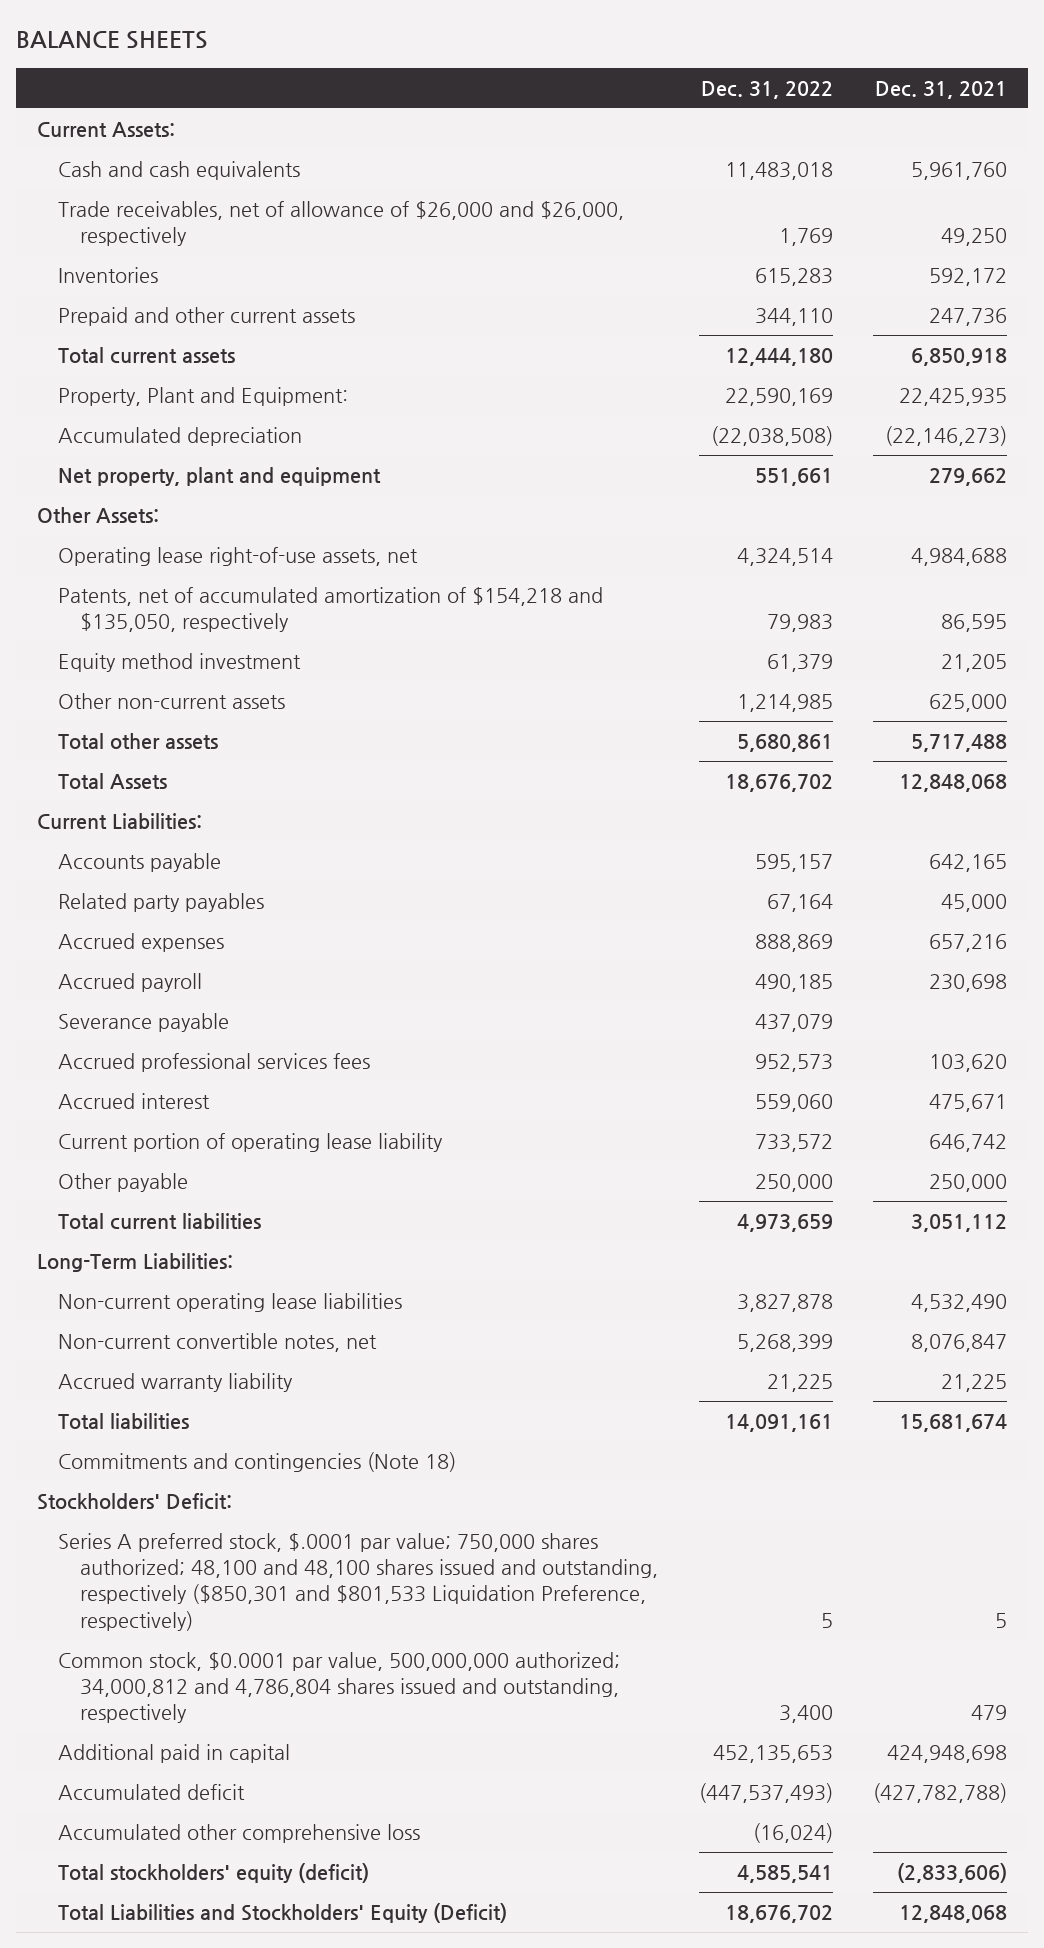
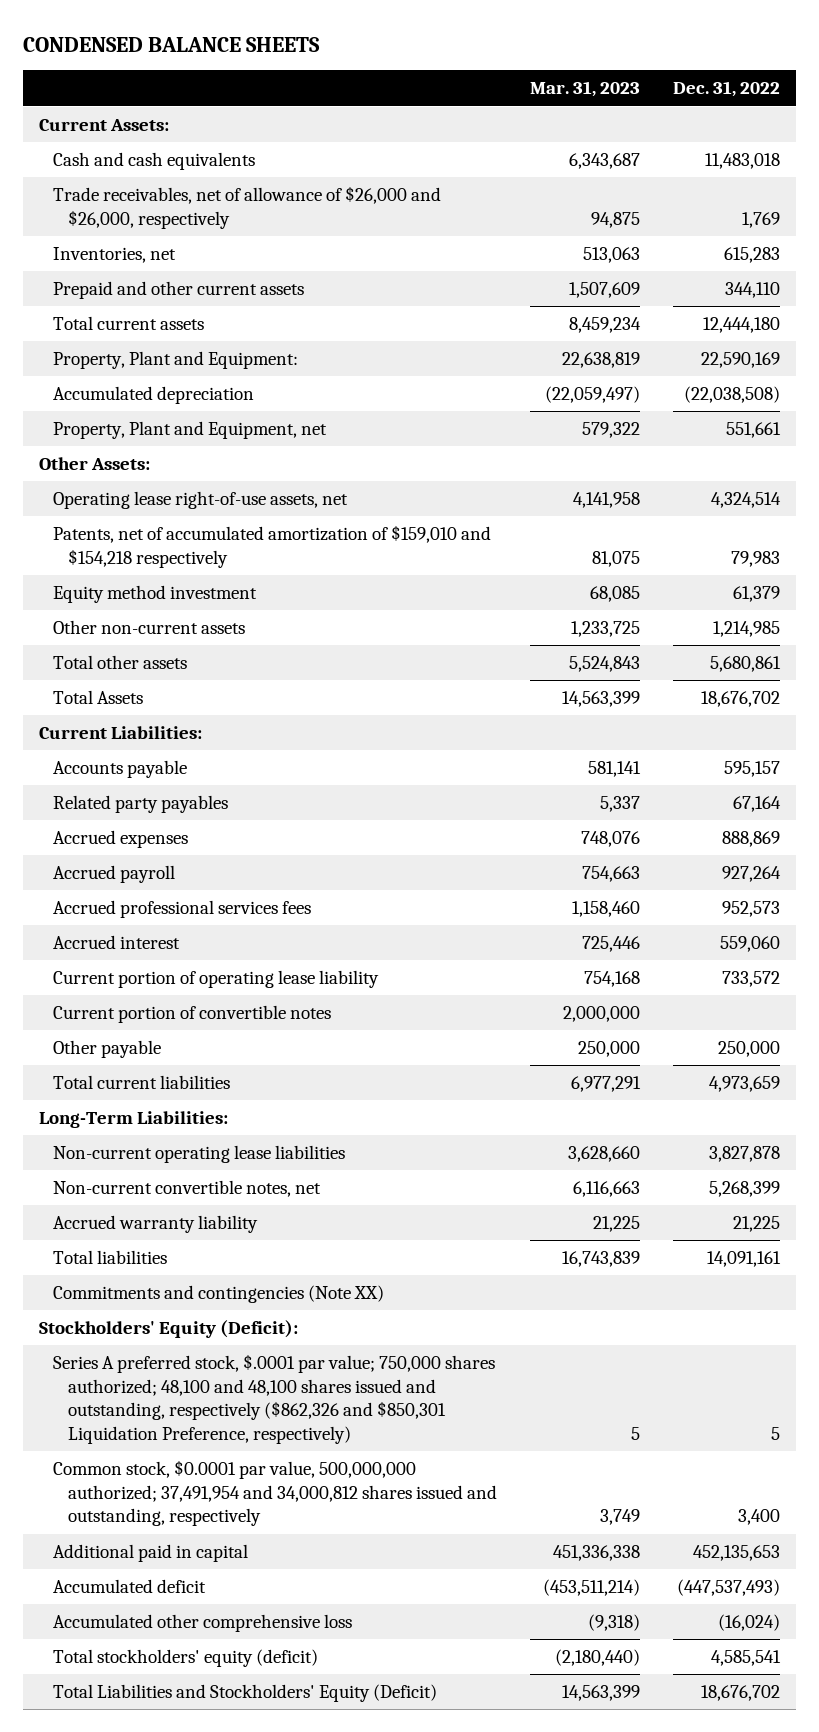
[16,31,209,50] BALANCE SHEETS -> [22,36,320,52] CONDENSED BALANCE SHEETS
[875,80,1008,99] Dec. 31, 2021 -> none
none -> [529,81,640,98] Mar. 31, 2023
[58,267,159,284] Inventories -> [53,247,177,264] Inventories, net
[58,467,382,487] Net property, plant and equipment -> [53,421,328,440] Property, Plant and Equipment, net
[58,587,604,633] Patents, net of accumulated amortization of $154,218 and $135,050, respectively -> [53,525,492,568] Patents, net of accumulated amortization of $159,010 and $154,218 respectively
[58,1013,230,1033] Severance payable -> none
[754,974,833,993] 490,185 -> [721,866,781,883] 927,264
none -> [53,1005,332,1024] Current portion of convertible notes
[58,1452,457,1473] Commitments and contingencies (Note 18) -> [53,1285,385,1304] Commitments and contingencies (Note XX)
[36,1493,232,1511] Stockholders' Deficit: -> [39,1320,299,1339] Stockholders' Equity (Deficit):
[58,1533,658,1631] Series A preferred stock, $.0001 par value; 750,000 shares authorized; 48,100 and 48,100 shares issued and outstanding, respectively ($850,301 and $801,533 Liquidation Preference, respectively) -> [53,1354,496,1444] Series A preferred stock, $.0001 par value; 750,000 shares authorized; 48,100 and 48,100 shares issued and outstanding, respectively ($862,326 and $850,301 Liquidation Preference, respectively)
[58,1652,621,1724] Common stock, $0.0001 par value, 500,000,000 authorized; 34,000,812 and 4,786,804 shares issued and outstanding, respectively -> [53,1460,497,1527] Common stock, $0.0001 par value, 500,000,000 authorized; 37,491,954 and 34,000,812 shares issued and outstanding, respectively

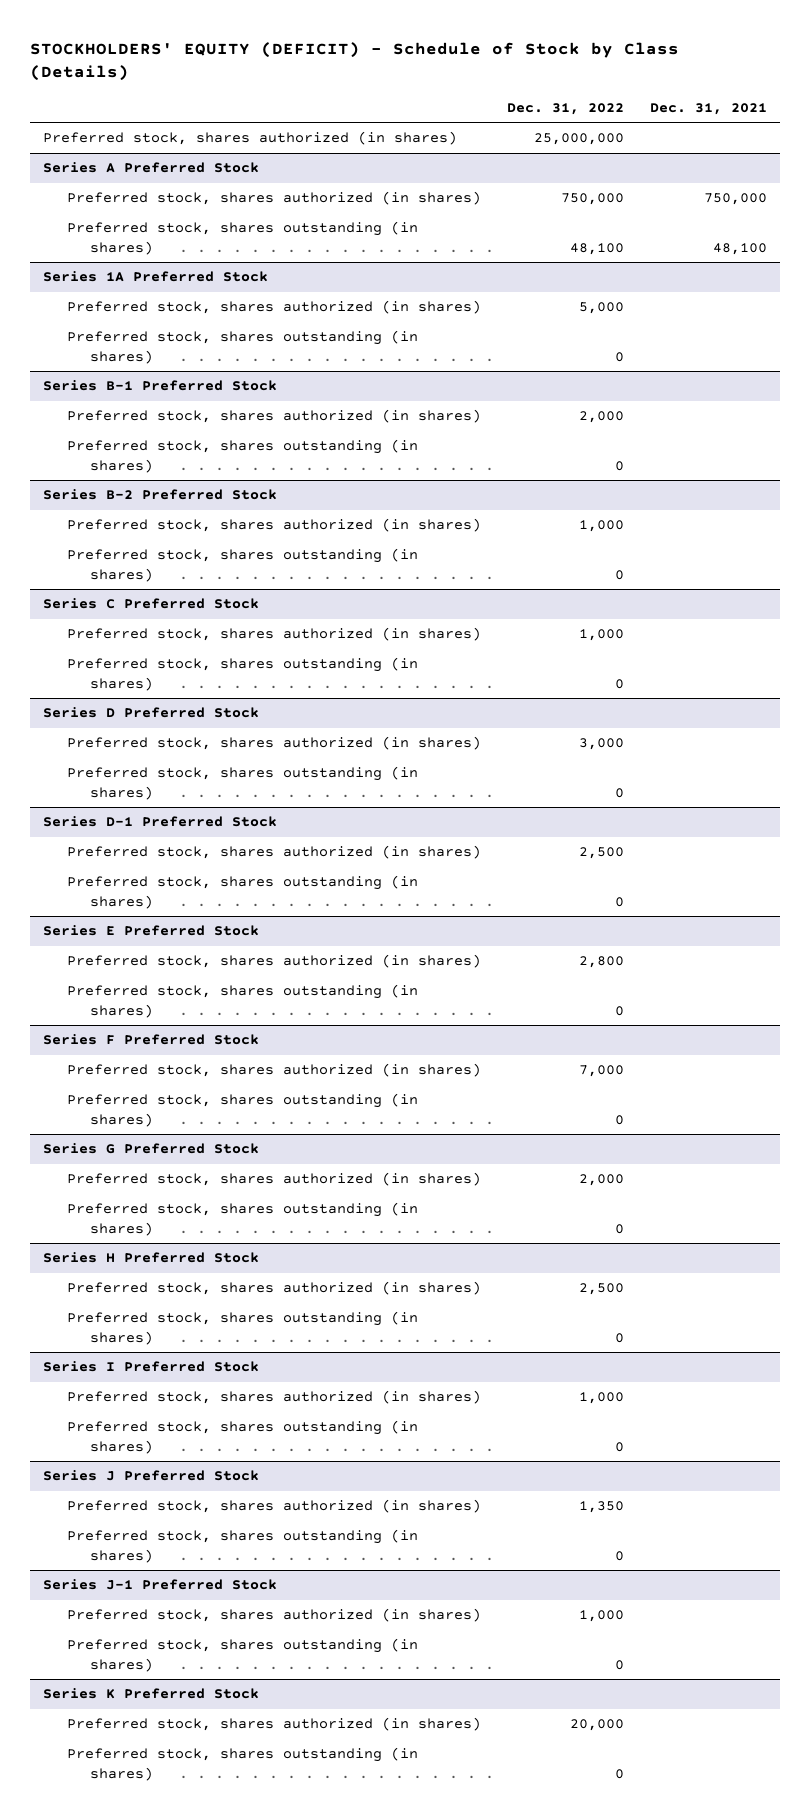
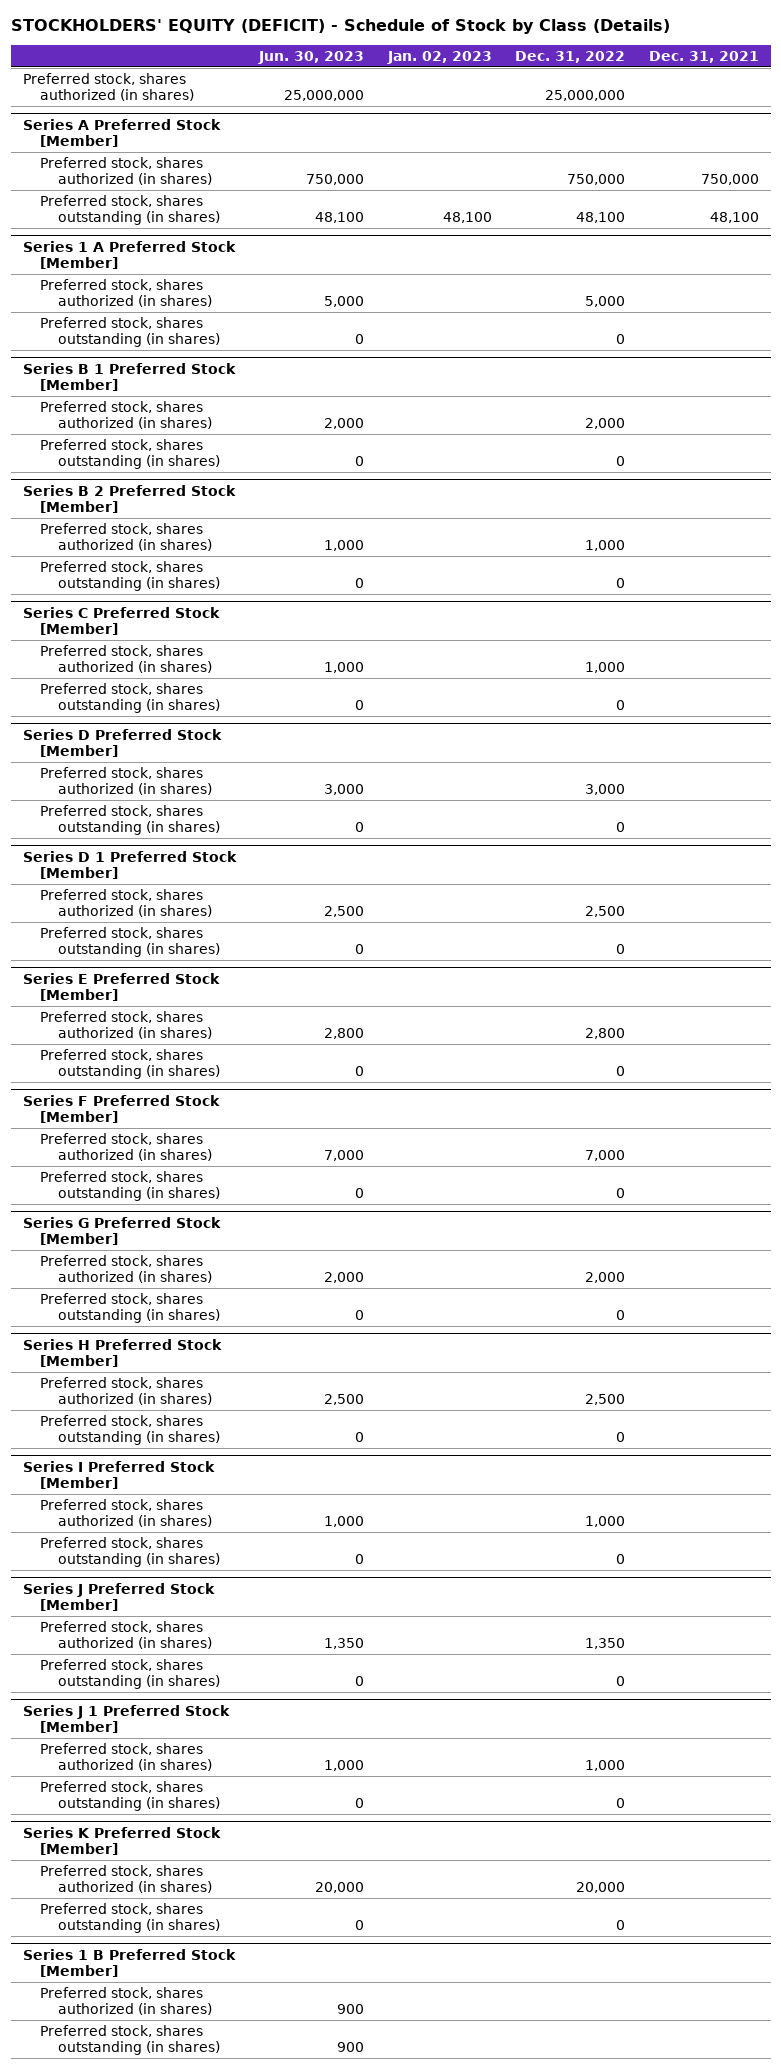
none -> [258,50,365,64] Jun. 30, 2023
none -> [386,50,492,64] Jan. 02, 2023
[43,162,260,174] Series A Preferred Stock -> [22,118,221,147] Series A Preferred Stock [Member]
[43,271,269,283] Series 1A Preferred Stock -> [22,240,236,269] Series 1 A Preferred Stock [Member]
[43,380,278,392] Series B-1 Preferred Stock -> [22,362,236,391] Series B 1 Preferred Stock [Member]
[43,489,278,501] Series B-2 Preferred Stock -> [22,484,236,513] Series B 2 Preferred Stock [Member]
[43,598,260,610] Series C Preferred Stock -> [22,606,220,635] Series C Preferred Stock [Member]
[43,707,260,719] Series D Preferred Stock -> [22,728,222,757] Series D Preferred Stock [Member]
[43,816,278,828] Series D-1 Preferred Stock -> [22,850,237,879] Series D 1 Preferred Stock [Member]
[43,925,260,937] Series E Preferred Stock -> [22,972,220,1001] Series E Preferred Stock [Member]
[43,1034,260,1046] Series F Preferred Stock -> [22,1094,220,1123] Series F Preferred Stock [Member]
[43,1143,260,1155] Series G Preferred Stock -> [22,1216,221,1245] Series G Preferred Stock [Member]
[43,1252,260,1264] Series H Preferred Stock -> [22,1338,222,1367] Series H Preferred Stock [Member]
[43,1361,260,1373] Series I Preferred Stock -> [22,1460,215,1489] Series I Preferred Stock [Member]
[43,1470,260,1482] Series J Preferred Stock -> [22,1582,215,1611] Series J Preferred Stock [Member]
[43,1579,278,1591] Series J-1 Preferred Stock -> [22,1704,230,1733] Series J 1 Preferred Stock [Member]
[43,1688,260,1700] Series K Preferred Stock -> [22,1826,221,1855] Series K Preferred Stock [Member]
none -> [22,1948,236,1977] Series 1 B Preferred Stock [Member]
none -> [40,1986,212,2015] Preferred stock, shares authorized (in shares)
none -> [40,2024,220,2055] Preferred stock, shares outstanding (in shares)

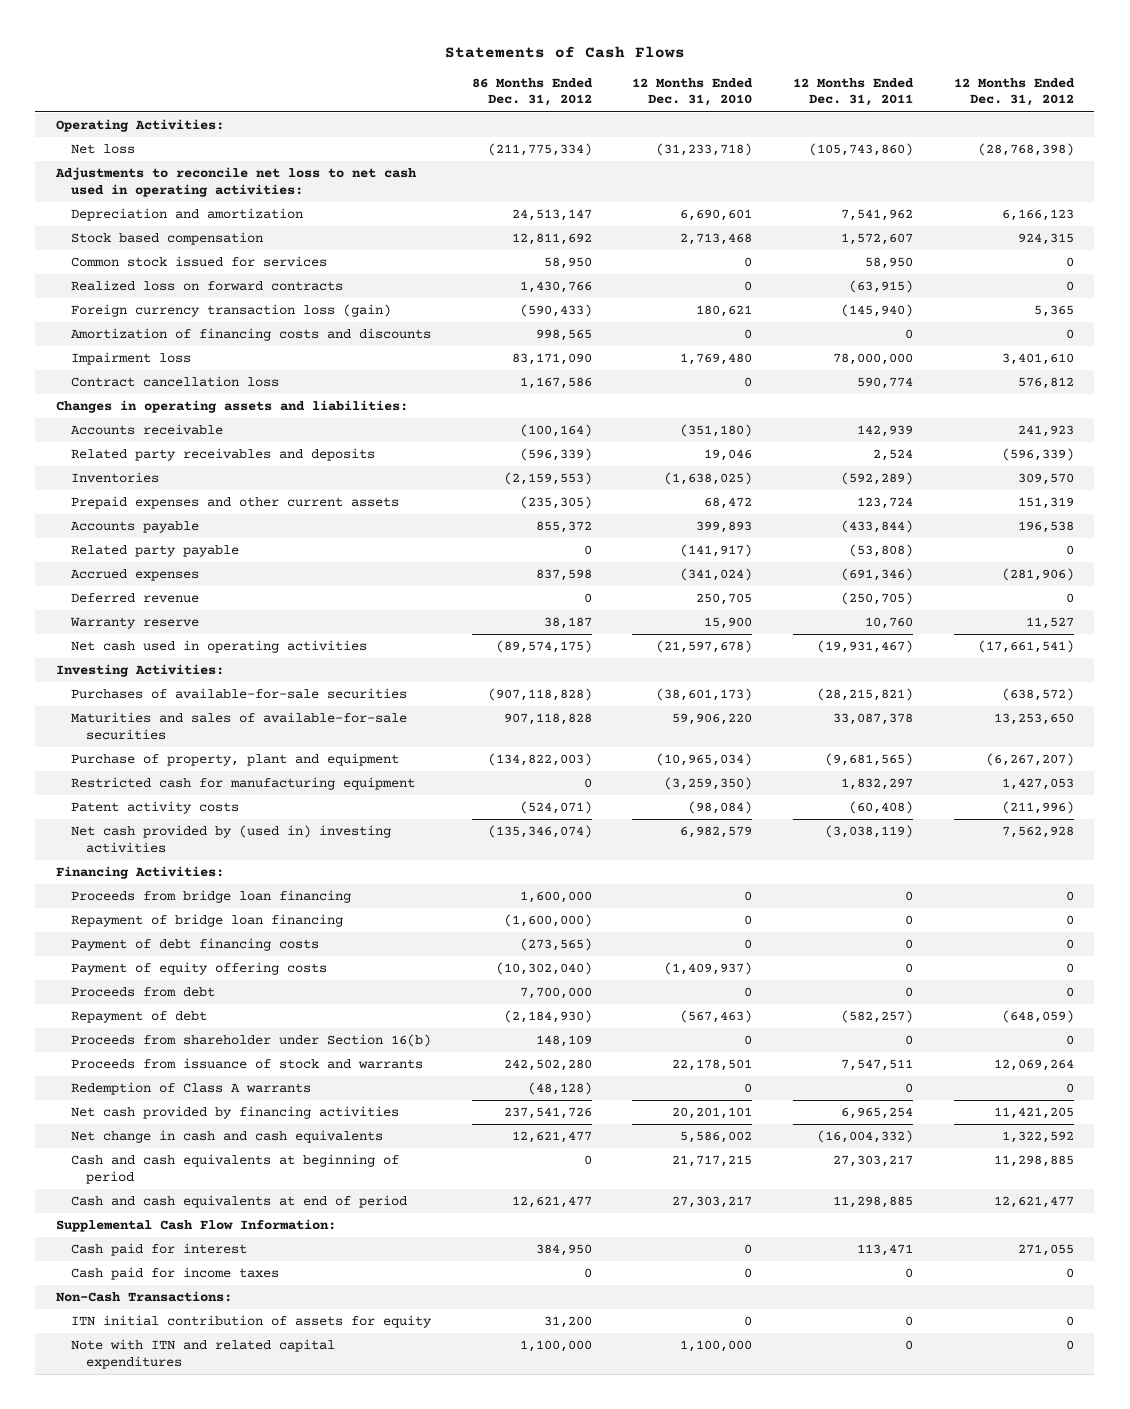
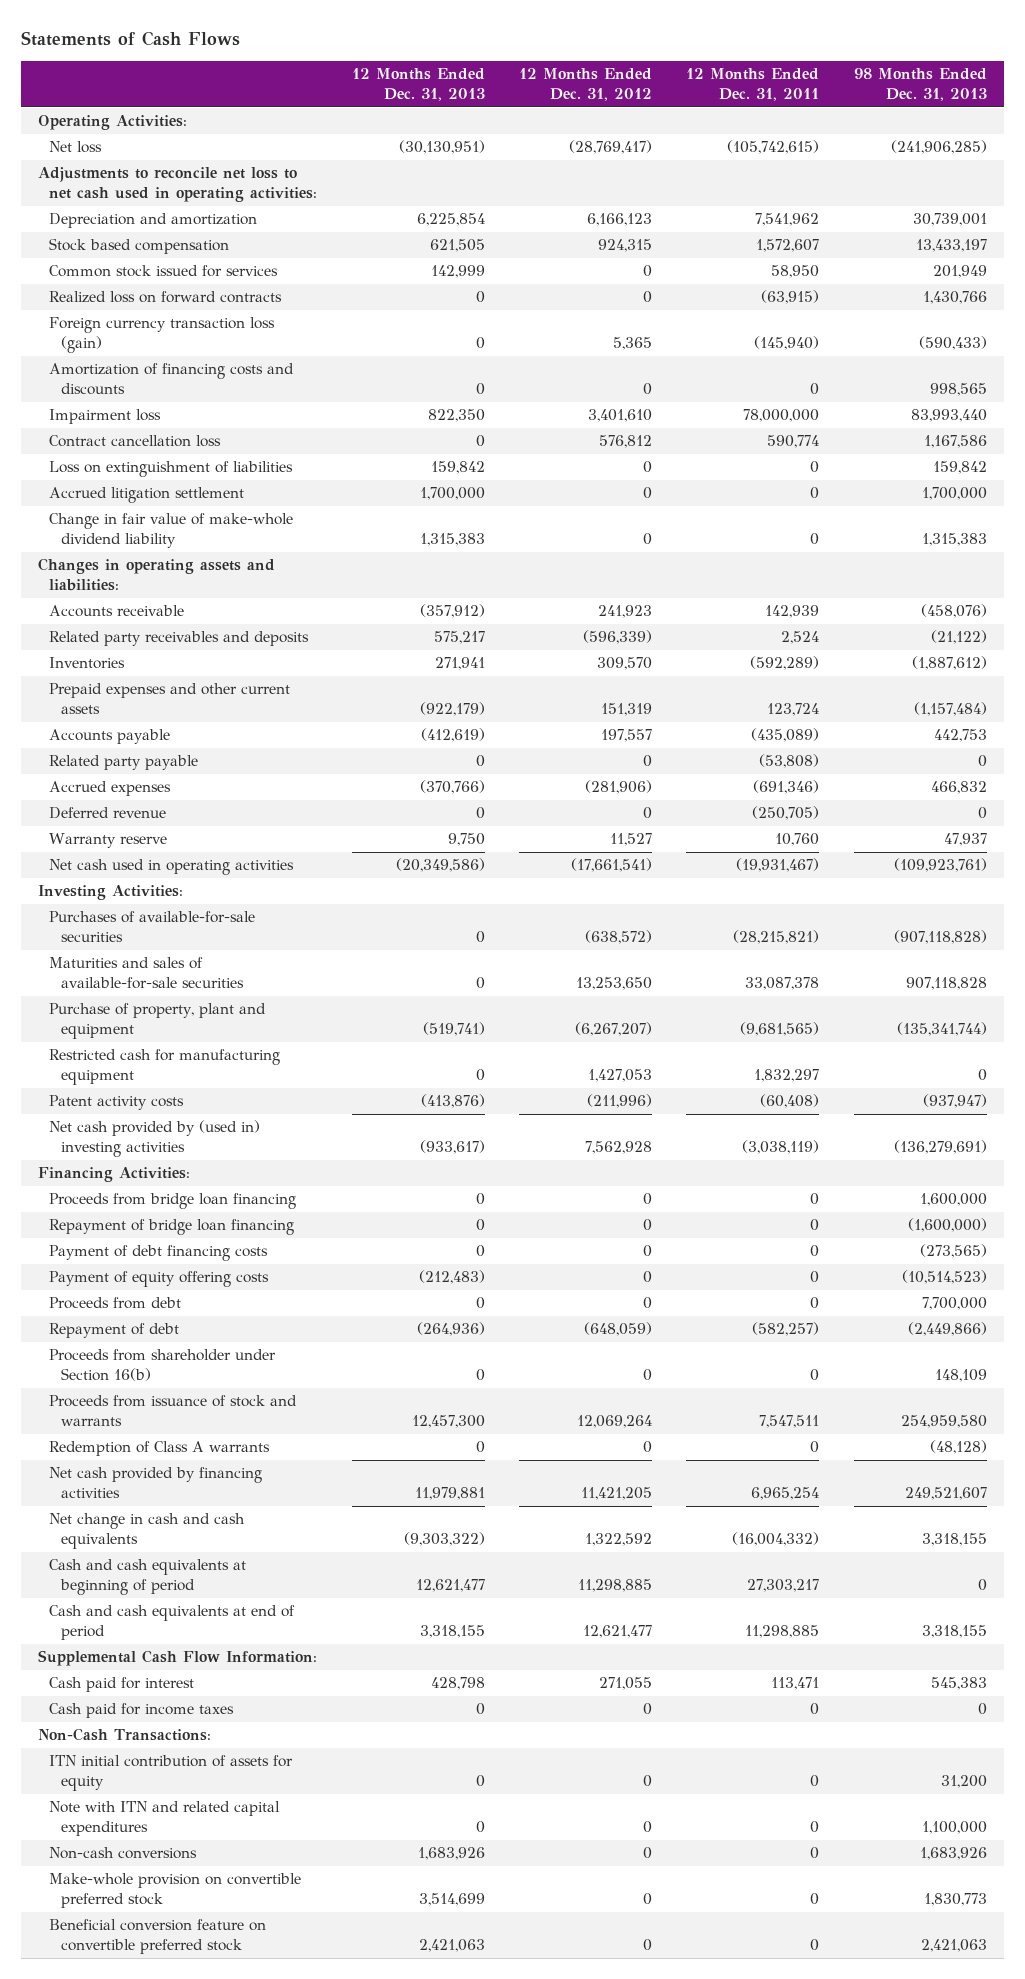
[471,77,593,107] 86 Months Ended Dec. 31, 2012 -> none
[632,77,754,107] 12 Months Ended Dec. 31, 2010 -> none
none -> [351,67,485,102] 12 Months Ended Dec. 31, 2013
none -> [853,67,987,102] 98 Months Ended Dec. 31, 2013
[809,143,914,157] (105,743,860) -> [727,140,820,155] (105,742,615)
[977,143,1074,157] (28,768,398) -> [568,140,652,155] (28,769,417)
none -> [49,461,294,478] Loss on extinguishment of liabilities
none -> [49,487,245,504] Accrued litigation settlement
none -> [49,513,294,549] Change in fair value of make-whole dividend liability
[841,520,914,534] (433,844) -> [751,728,820,743] (435,089)
[1017,521,1074,534] 196,538 -> [600,729,652,743] 197,557
none -> [49,1847,198,1860] Non-cash conversions
none -> [49,1873,302,1909] Make-whole provision on convertible preferred stock
none -> [49,1919,267,1955] Beneficial conversion feature on convertible preferred stock

